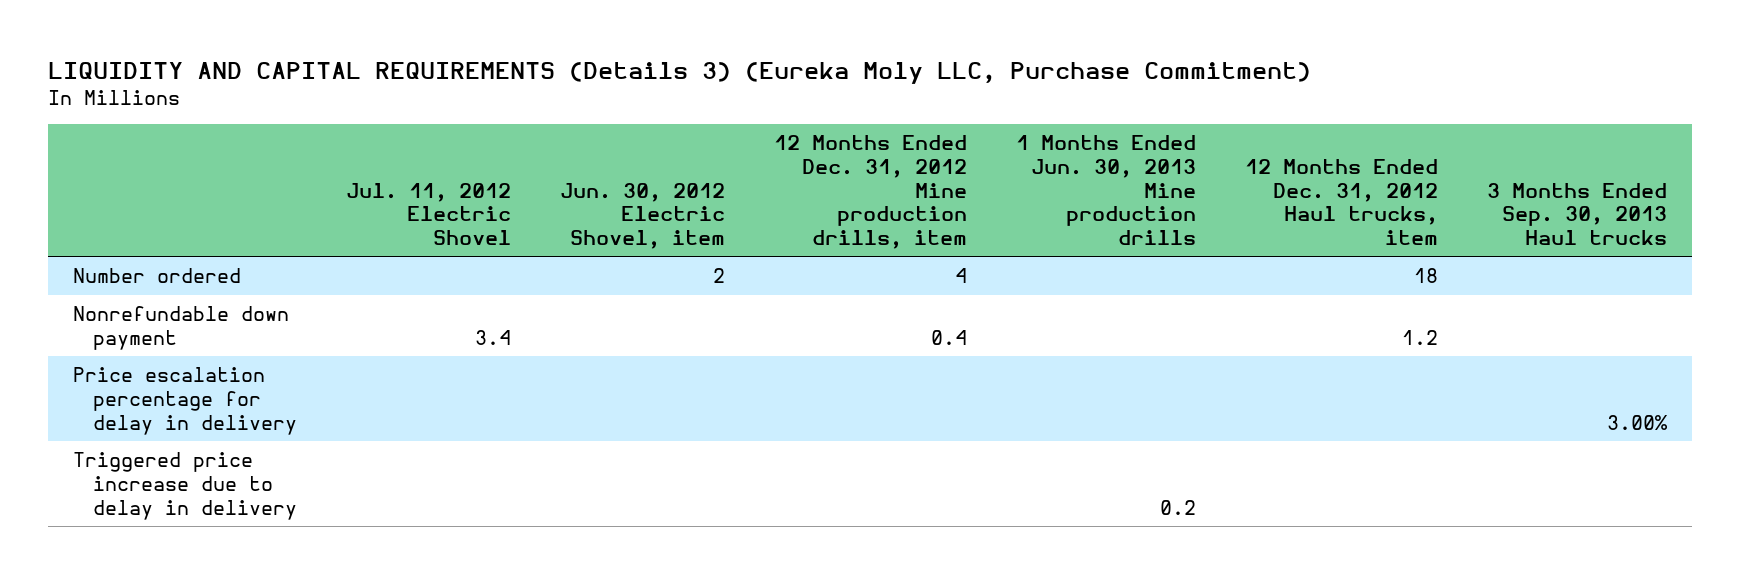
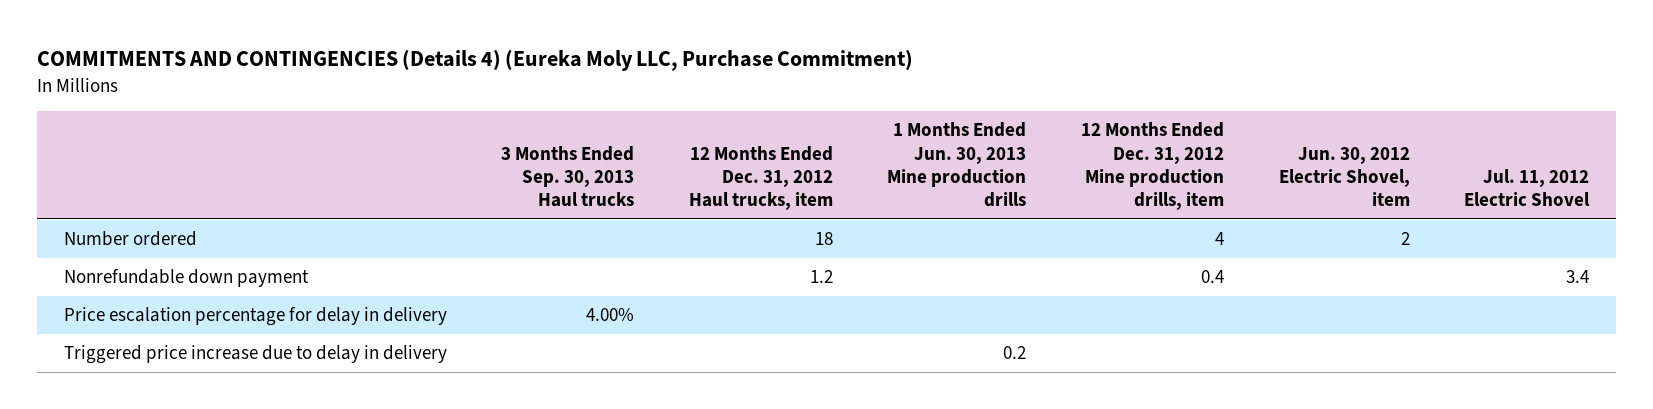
[48,61,1312,84] LIQUIDITY AND CAPITAL REQUIREMENTS (Details 3) (Eureka Moly LLC, Purchase Commitment) -> [36,49,913,72] COMMITMENTS AND CONTINGENCIES (Details 4) (Eureka Moly LLC, Purchase Commitment)
[1607,414,1669,430] 3.00% -> [586,308,635,322] 4.00%

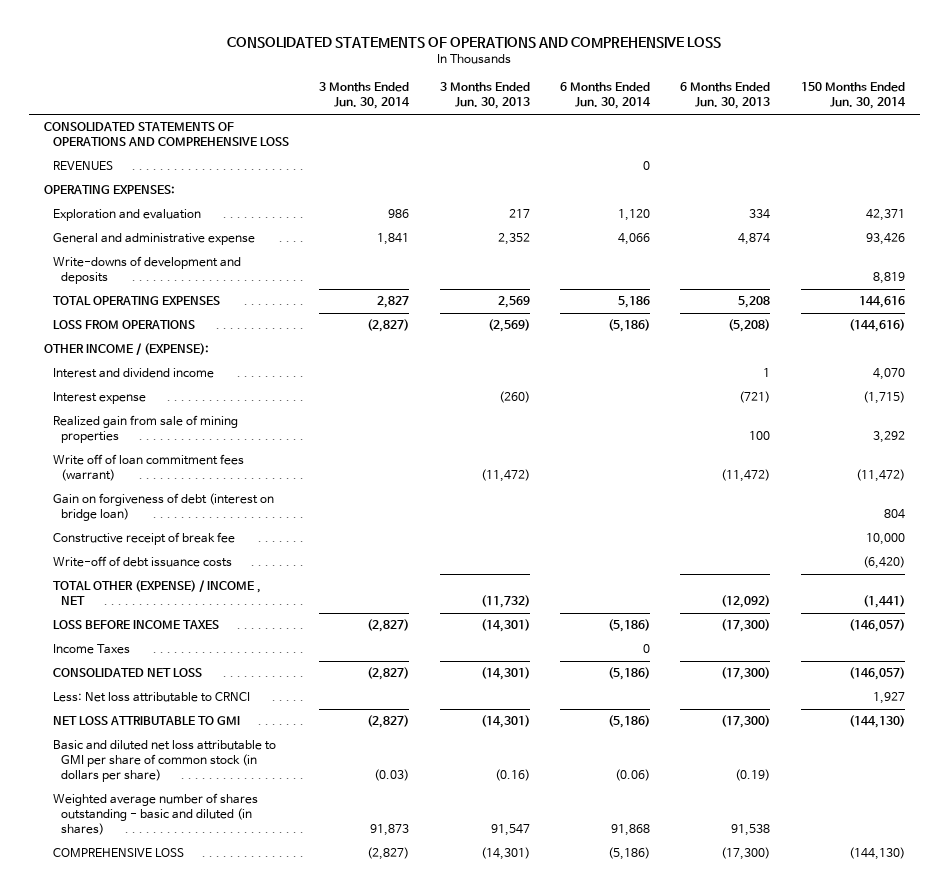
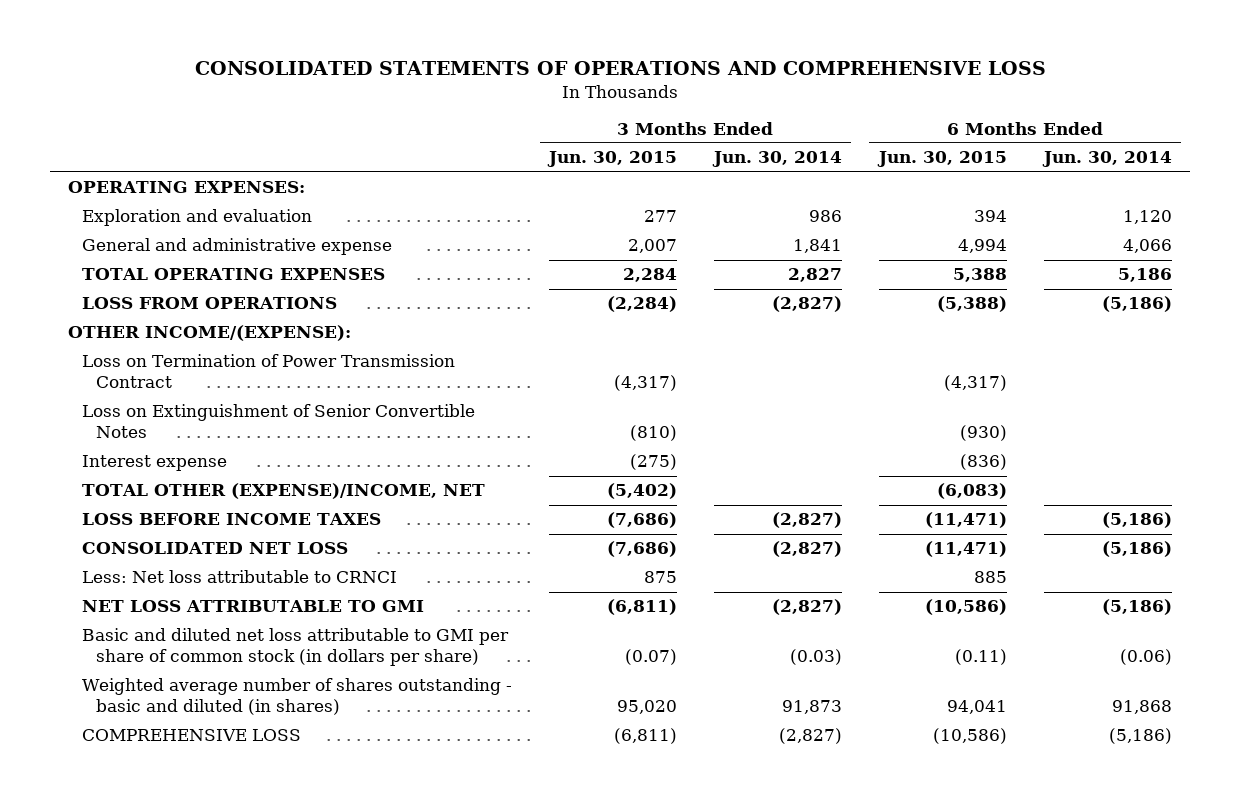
[439,82,530,110] 3 Months Ended Jun. 30, 2013 -> none
[680,82,771,110] 6 Months Ended Jun. 30, 2013 -> none
[800,82,906,110] 150 Months Ended Jun. 30, 2014 -> none
none -> [547,151,678,168] Jun. 30, 2015
none -> [876,151,1007,168] Jun. 30, 2015
[44,122,289,148] CONSOLIDATED STATEMENTS OF OPERATIONS AND COMPREHENSIVE LOSS -> none
[52,161,113,171] REVENUES -> none
[52,256,241,285] Write-downs of development and deposits -> none
[52,368,214,379] Interest and dividend income -> none
[44,343,210,356] OTHER INCOME / (EXPENSE): -> [68,325,352,342] OTHER INCOME/(EXPENSE):
none -> [82,354,456,389] Loss on Termination of Power Transmission Contract
none -> [82,404,476,439] Loss on Extinguishment of Senior Convertible Notes
[52,415,238,444] Realized gain from sale of mining properties -> none
[52,454,244,482] Write off of loan commitment fees (warrant) -> none
[52,493,274,522] Gain on forgiveness of debt (interest on bridge loan) -> none
[52,532,235,546] Constructive receipt of break fee -> none
[52,556,232,568] Write-off of debt issuance costs -> none
[52,580,261,606] TOTAL OTHER (EXPENSE) / INCOME , NET -> [82,483,486,500] TOTAL OTHER (EXPENSE)/INCOME, NET
[52,644,130,655] Income Taxes -> none

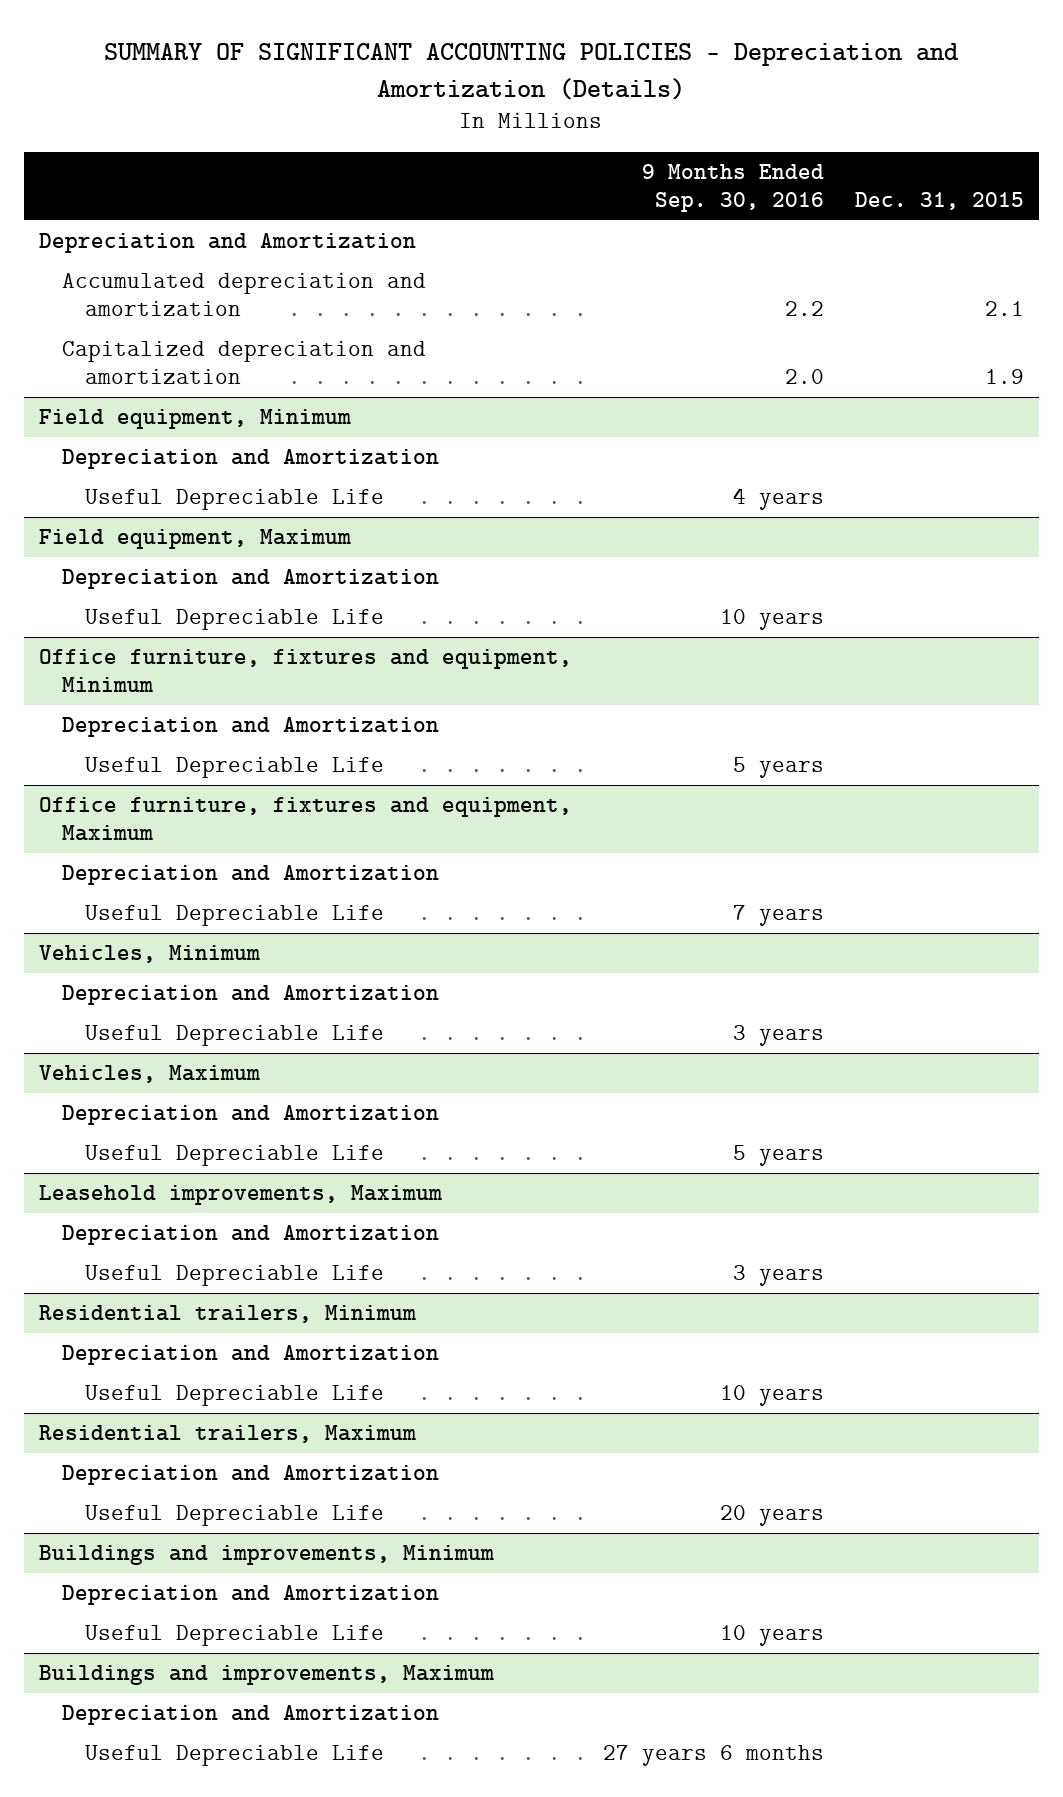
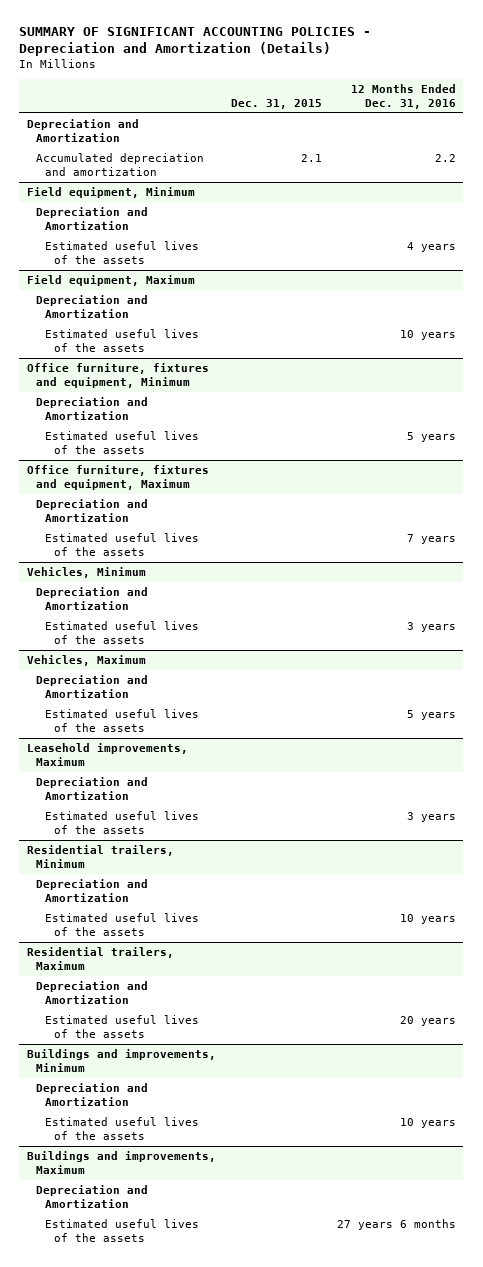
[641,164,824,212] 9 Months Ended Sep. 30, 2016 -> none
none -> [350,84,456,110] 12 Months Ended Dec. 31, 2016
[62,341,427,385] Capitalized depreciation and amortization -> none
[85,489,385,511] Useful Depreciable Life -> [44,240,199,264] Estimated useful lives of the assets
[85,609,385,631] Useful Depreciable Life -> [44,328,199,352] Estimated useful lives of the assets
[85,757,385,779] Useful Depreciable Life -> [44,430,199,454] Estimated useful lives of the assets
[85,905,385,927] Useful Depreciable Life -> [44,532,199,556] Estimated useful lives of the assets
[85,1025,385,1047] Useful Depreciable Life -> [44,620,199,644] Estimated useful lives of the assets
[85,1145,385,1167] Useful Depreciable Life -> [44,708,199,732] Estimated useful lives of the assets
[85,1265,385,1287] Useful Depreciable Life -> [44,810,199,834] Estimated useful lives of the assets
[85,1385,385,1407] Useful Depreciable Life -> [44,912,199,936] Estimated useful lives of the assets
[85,1505,385,1527] Useful Depreciable Life -> [44,1014,199,1038] Estimated useful lives of the assets
[85,1625,385,1647] Useful Depreciable Life -> [44,1116,199,1140] Estimated useful lives of the assets
[85,1745,385,1767] Useful Depreciable Life -> [44,1218,199,1242] Estimated useful lives of the assets

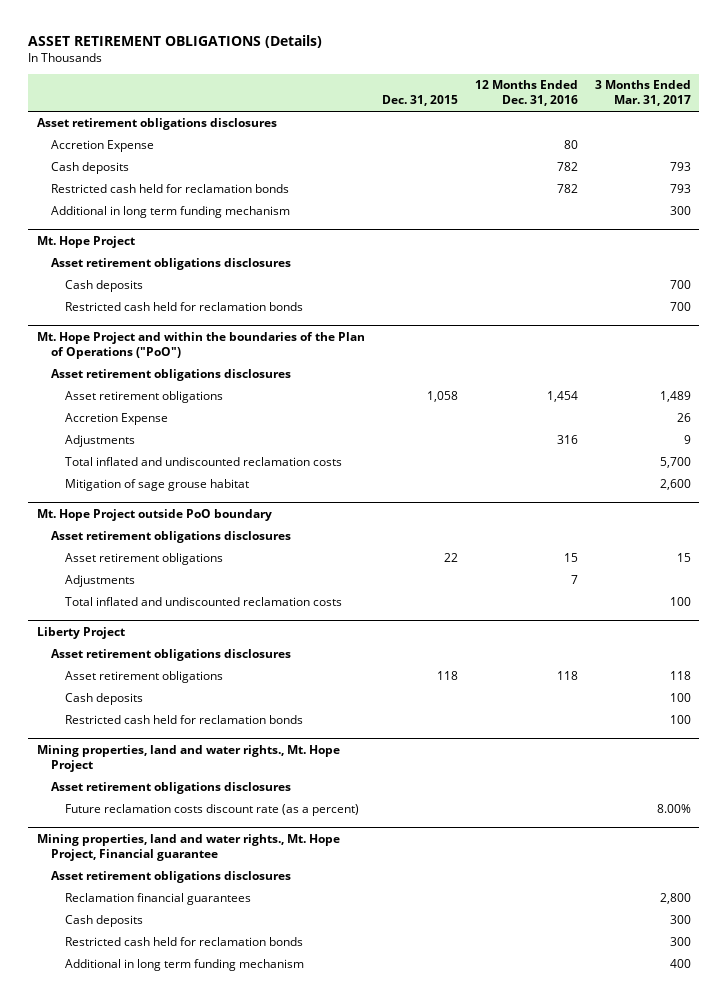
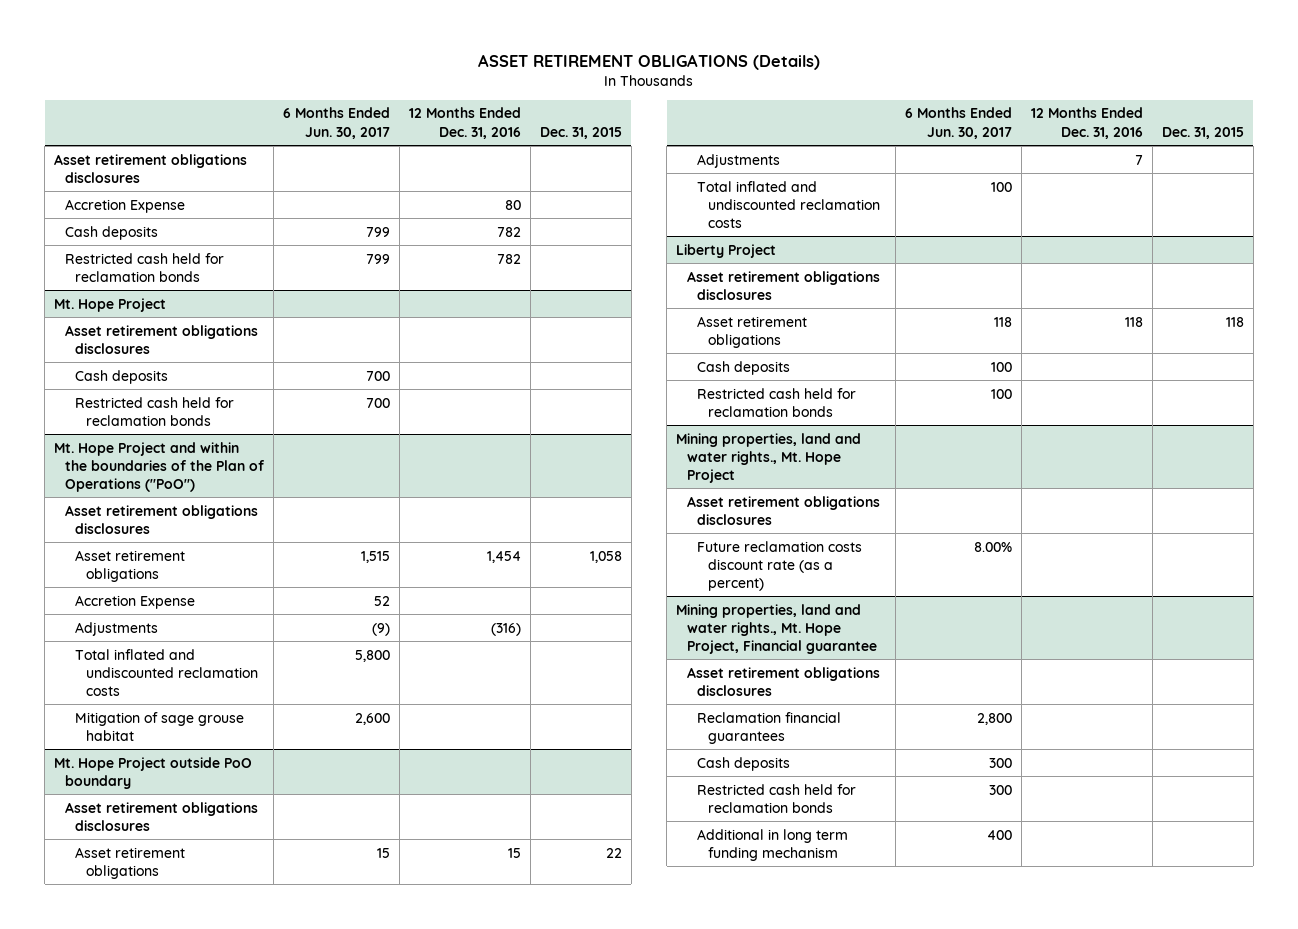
[594,80,691,107] 3 Months Ended Mar. 31, 2017 -> none
none -> [282,107,390,139] 6 Months Ended Jun. 30, 2017
[50,206,290,219] Additional in long term funding mechanism -> none
[556,435,578,445] 316 -> [490,622,521,636] (316)

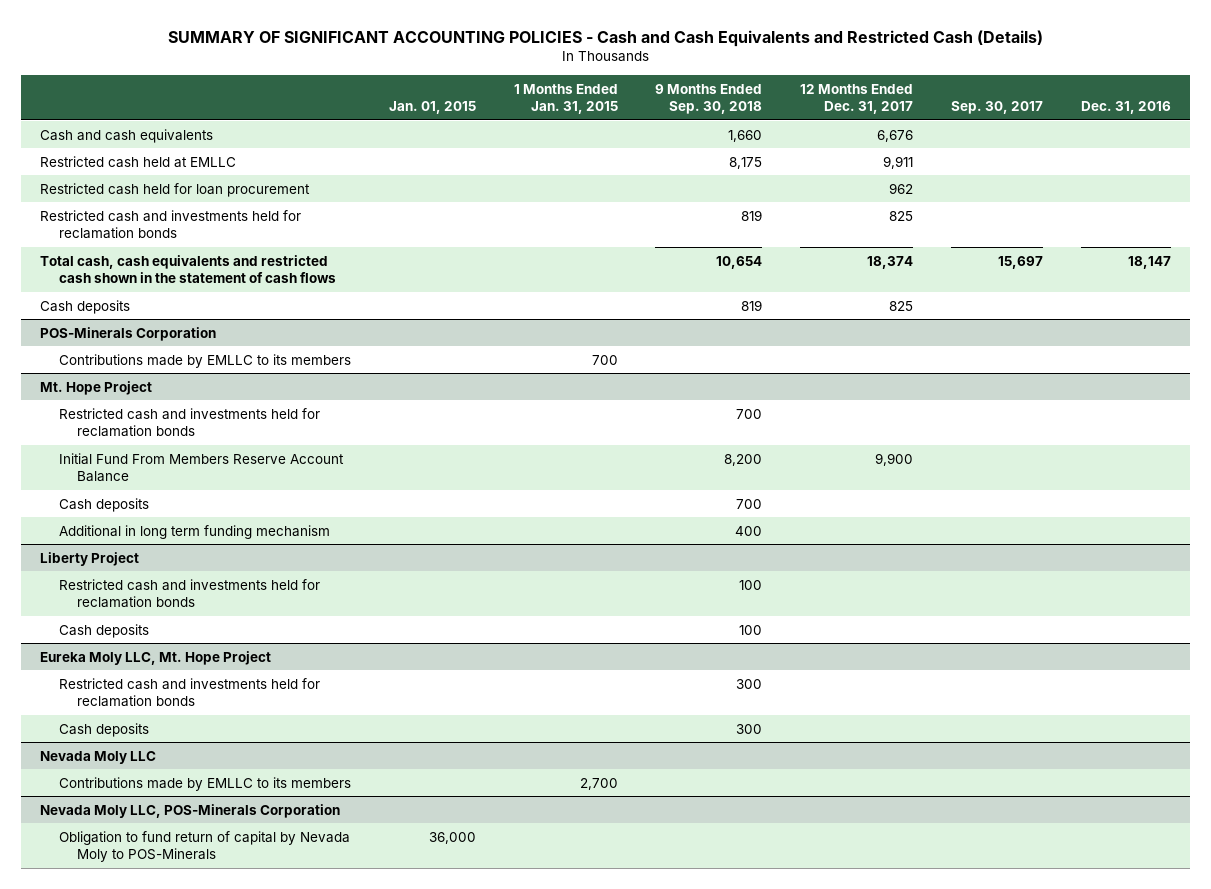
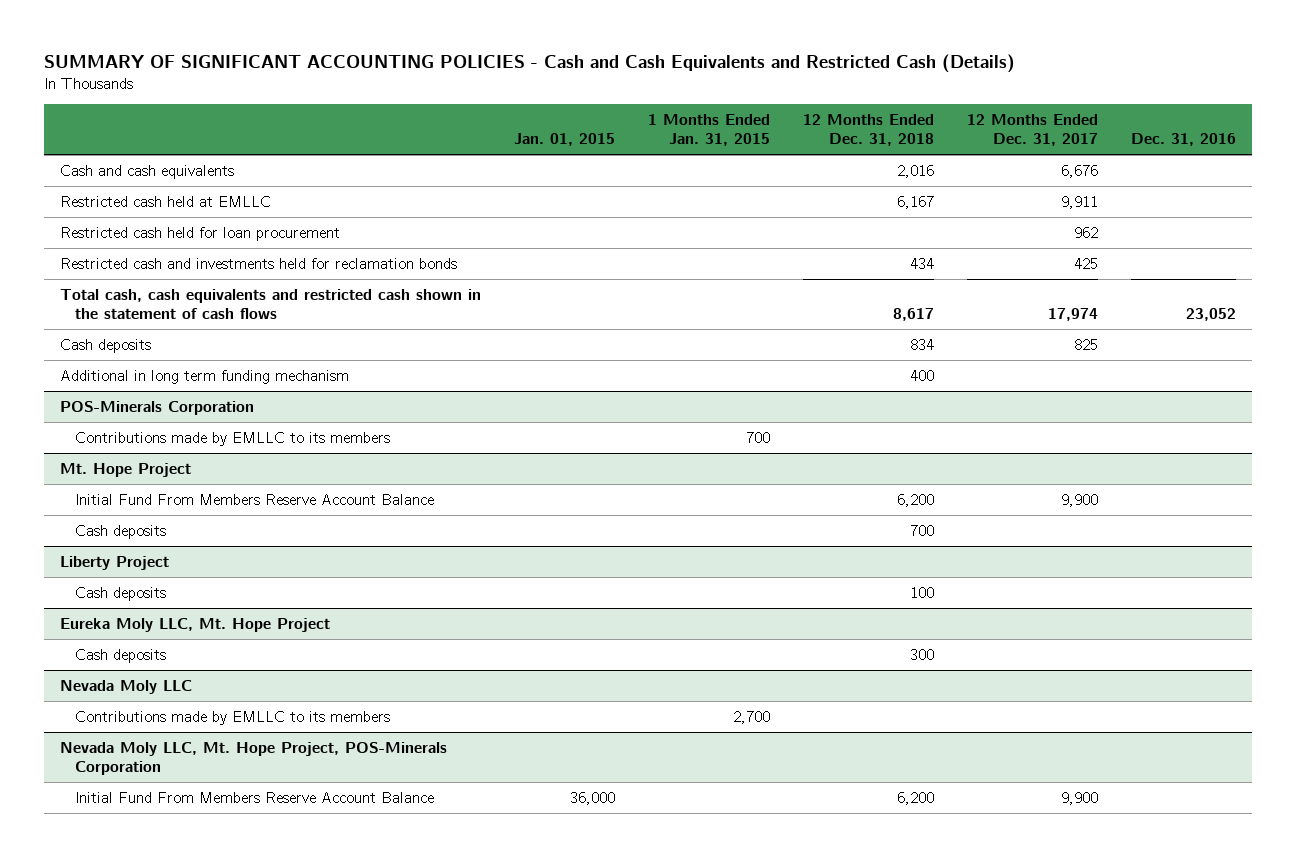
[655,83,763,115] 9 Months Ended Sep. 30, 2018 -> none
[951,101,1044,115] Sep. 30, 2017 -> none
none -> [803,114,935,147] 12 Months Ended Dec. 31, 2018
[889,210,914,221] 825 -> [1073,257,1098,269] 425
[867,255,914,269] 18,374 -> [1047,307,1098,321] 17,974
[1128,255,1172,269] 18,147 -> [1185,307,1236,321] 23,052
none -> [60,369,350,384] Additional in long term funding mechanism
[58,407,320,438] Restricted cash and investments held for reclamation bonds -> none
[58,524,330,539] Additional in long term funding mechanism -> none
[58,578,320,609] Restricted cash and investments held for reclamation bonds -> none
[58,677,320,708] Restricted cash and investments held for reclamation bonds -> none
[58,830,350,863] Obligation to fund return of capital by Nevada Moly to POS-Minerals -> none
[40,803,341,818] Nevada Moly LLC, POS-Minerals Corporation -> [60,741,448,775] Nevada Moly LLC, Mt. Hope Project, POS-Minerals Corporation
none -> [75,791,435,803] Initial Fund From Members Reserve Account Balance

